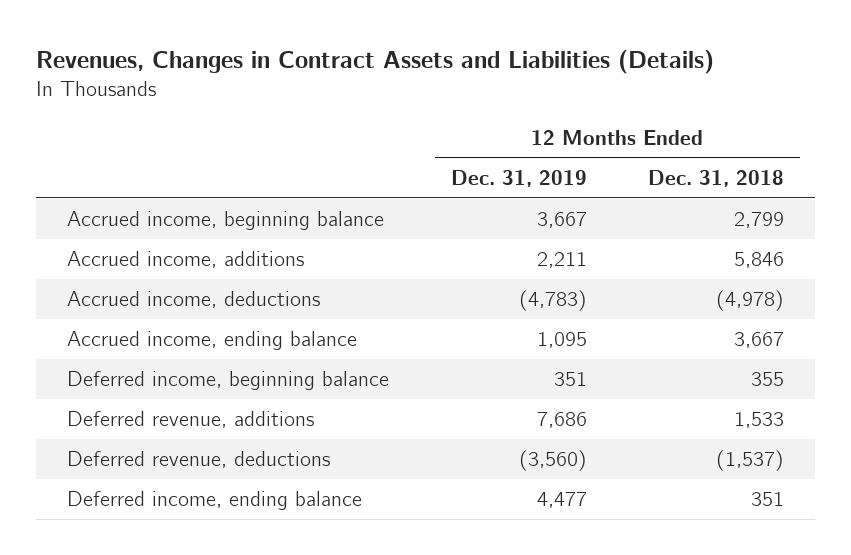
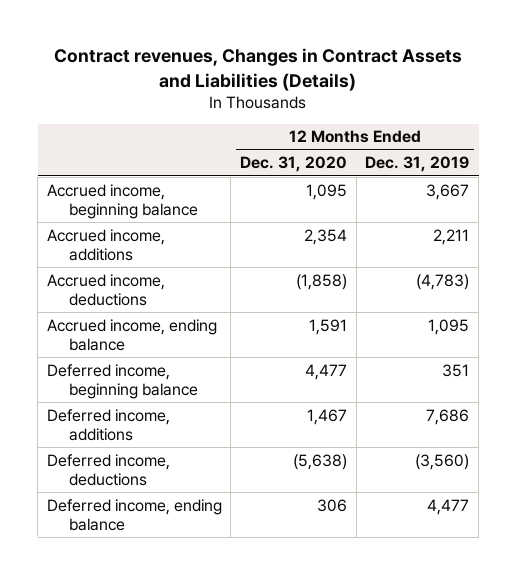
[36,50,715,75] Revenues, Changes in Contract Assets and Liabilities (Details) -> [54,48,463,91] Contract revenues, Changes in Contract Assets and Liabilities (Details)
[648,169,785,187] Dec. 31, 2018 -> none
none -> [240,156,348,173] Dec. 31, 2020
[66,411,314,429] Deferred revenue, additions -> [46,408,170,442] Deferred income, additions
[66,451,330,469] Deferred revenue, deductions -> [46,453,170,487] Deferred income, deductions

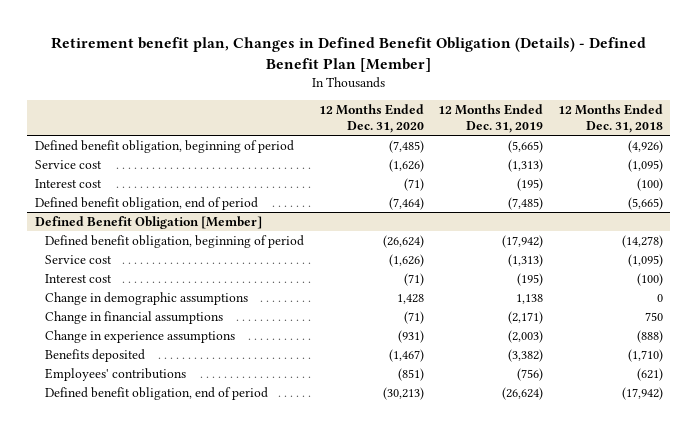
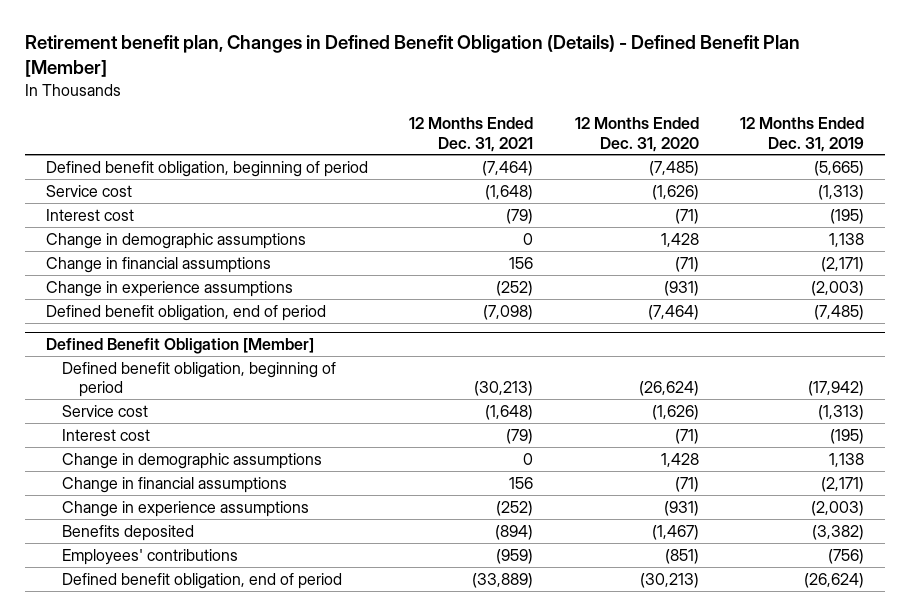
[558,104,664,134] 12 Months Ended Dec. 31, 2018 -> none
none -> [409,117,534,152] 12 Months Ended Dec. 31, 2021
none -> [45,232,306,249] Change in demographic assumptions
none -> [45,256,271,273] Change in financial assumptions
none -> [45,280,293,297] Change in experience assumptions

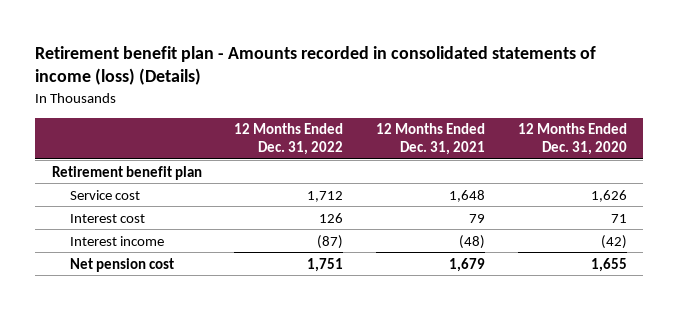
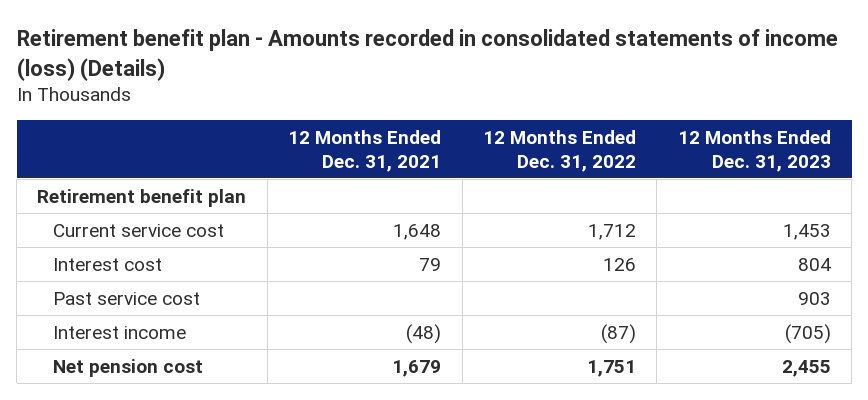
[518,123,628,156] 12 Months Ended Dec. 31, 2020 -> none
none -> [677,129,831,172] 12 Months Ended Dec. 31, 2023
[70,189,141,200] Service cost -> [53,223,225,237] Current service cost
none -> [53,291,201,305] Past service cost

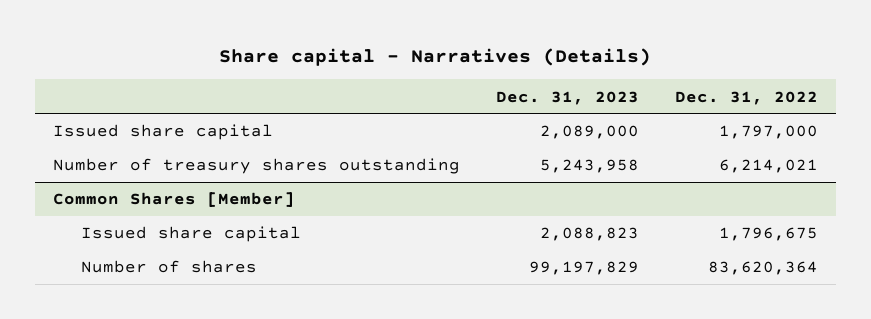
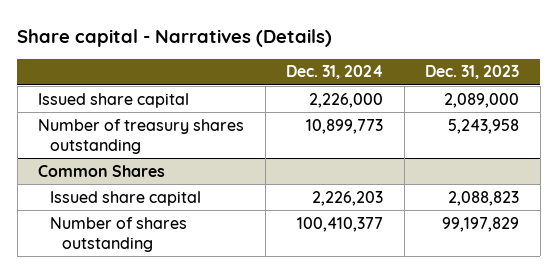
[674,90,818,105] Dec. 31, 2022 -> none
none -> [286,65,384,80] Dec. 31, 2024
[52,192,295,208] Common Shares [Member] -> [38,164,166,177] Common Shares
[80,260,257,274] Number of shares -> [49,216,187,252] Number of shares outstanding

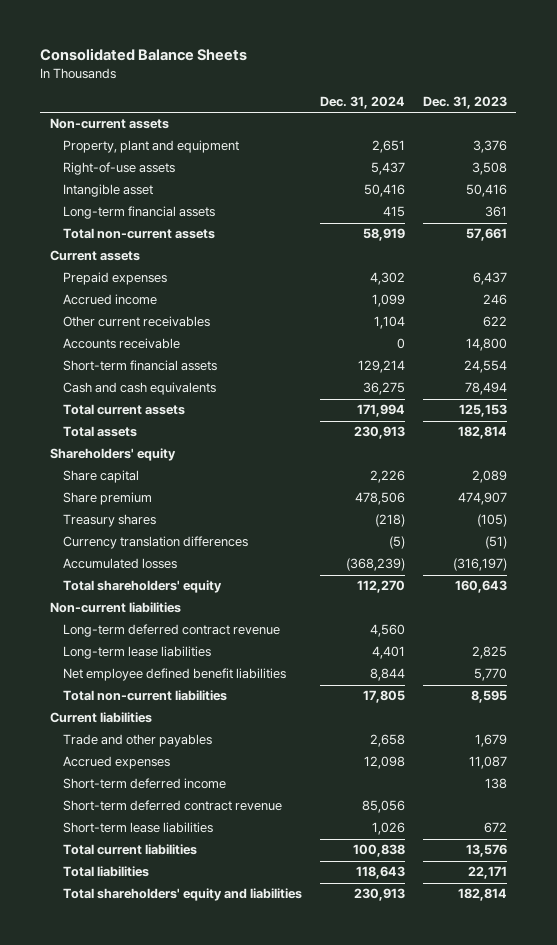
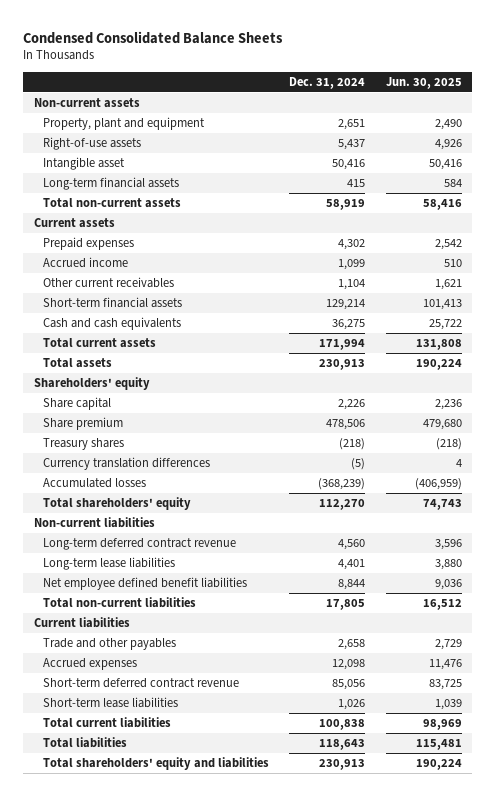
[40,48,248,62] Consolidated Balance Sheets -> [23,30,284,44] Condensed Consolidated Balance Sheets
[423,95,508,109] Dec. 31, 2023 -> none
none -> [385,76,462,89] Jun. 30, 2025
[62,338,180,350] Accounts receivable -> none
[62,778,226,790] Short-term deferred income -> none

